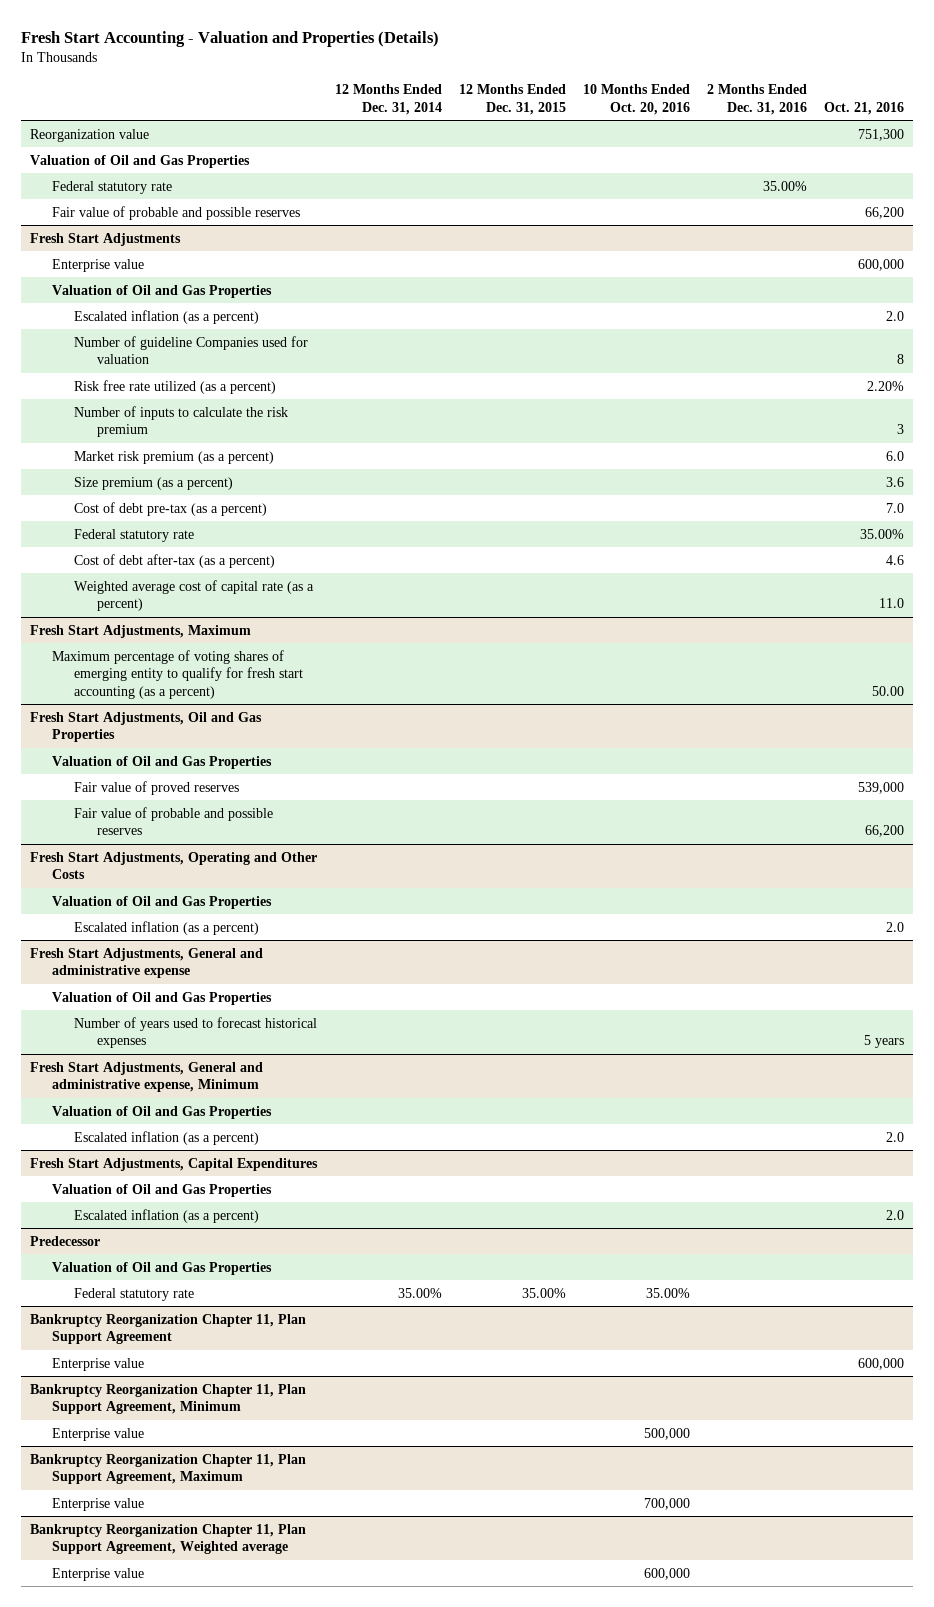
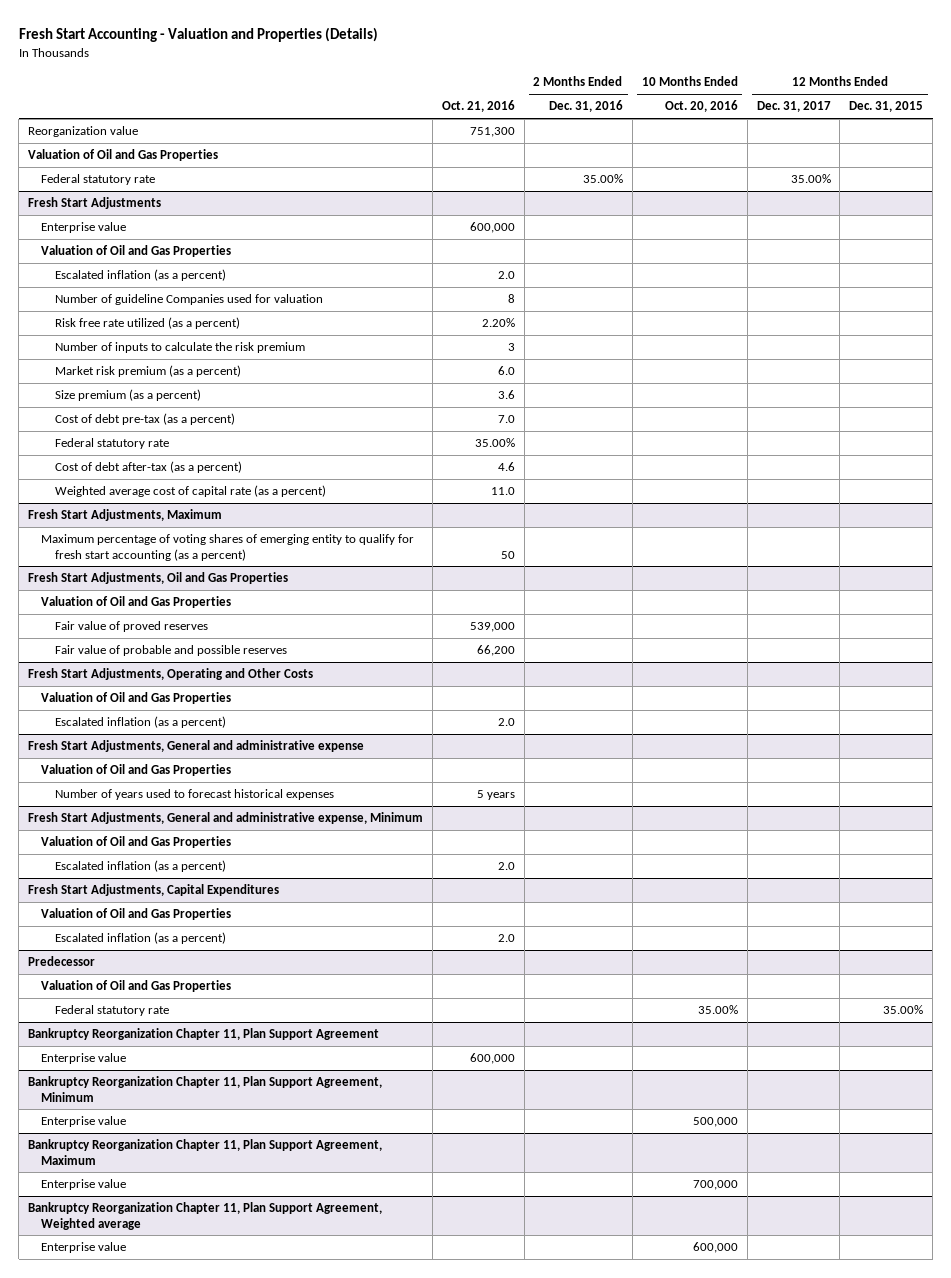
[334,84,442,115] 12 Months Ended Dec. 31, 2014 -> none
none -> [756,101,831,113] Dec. 31, 2017
[52,205,301,220] Fair value of probable and possible reserves -> none
[872,685,905,696] 50.00 -> [500,550,515,559] 50

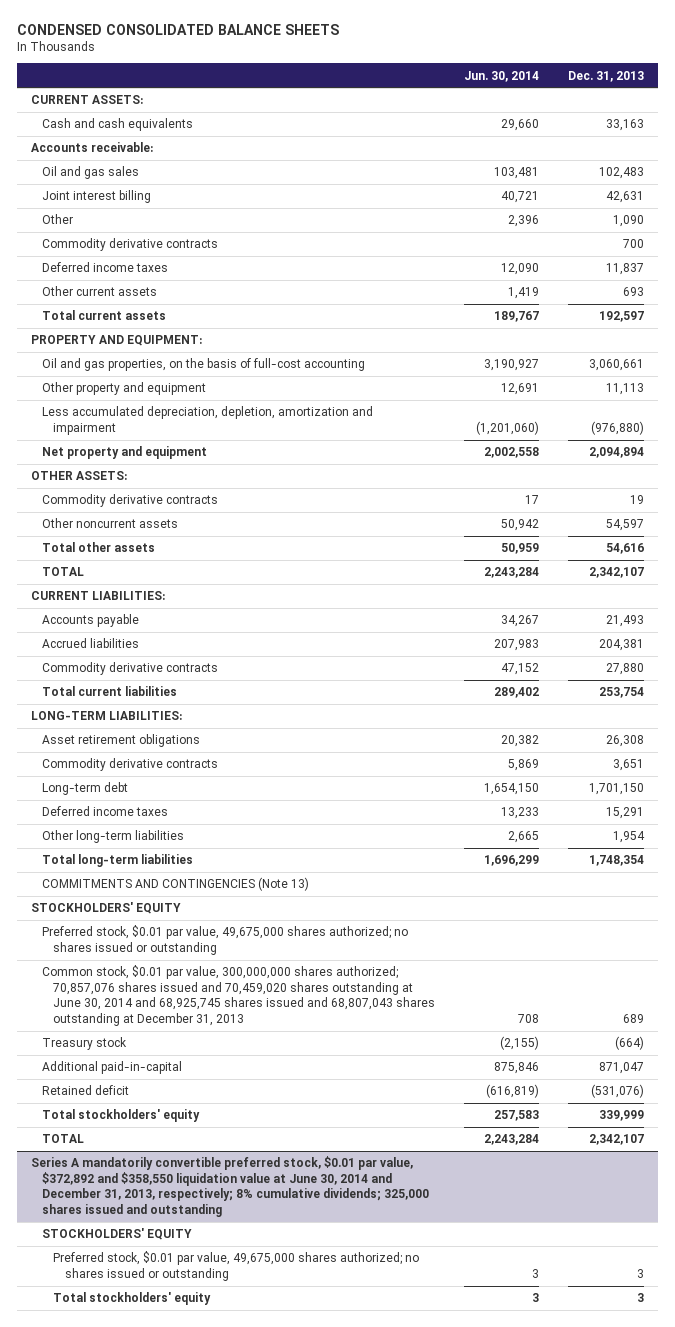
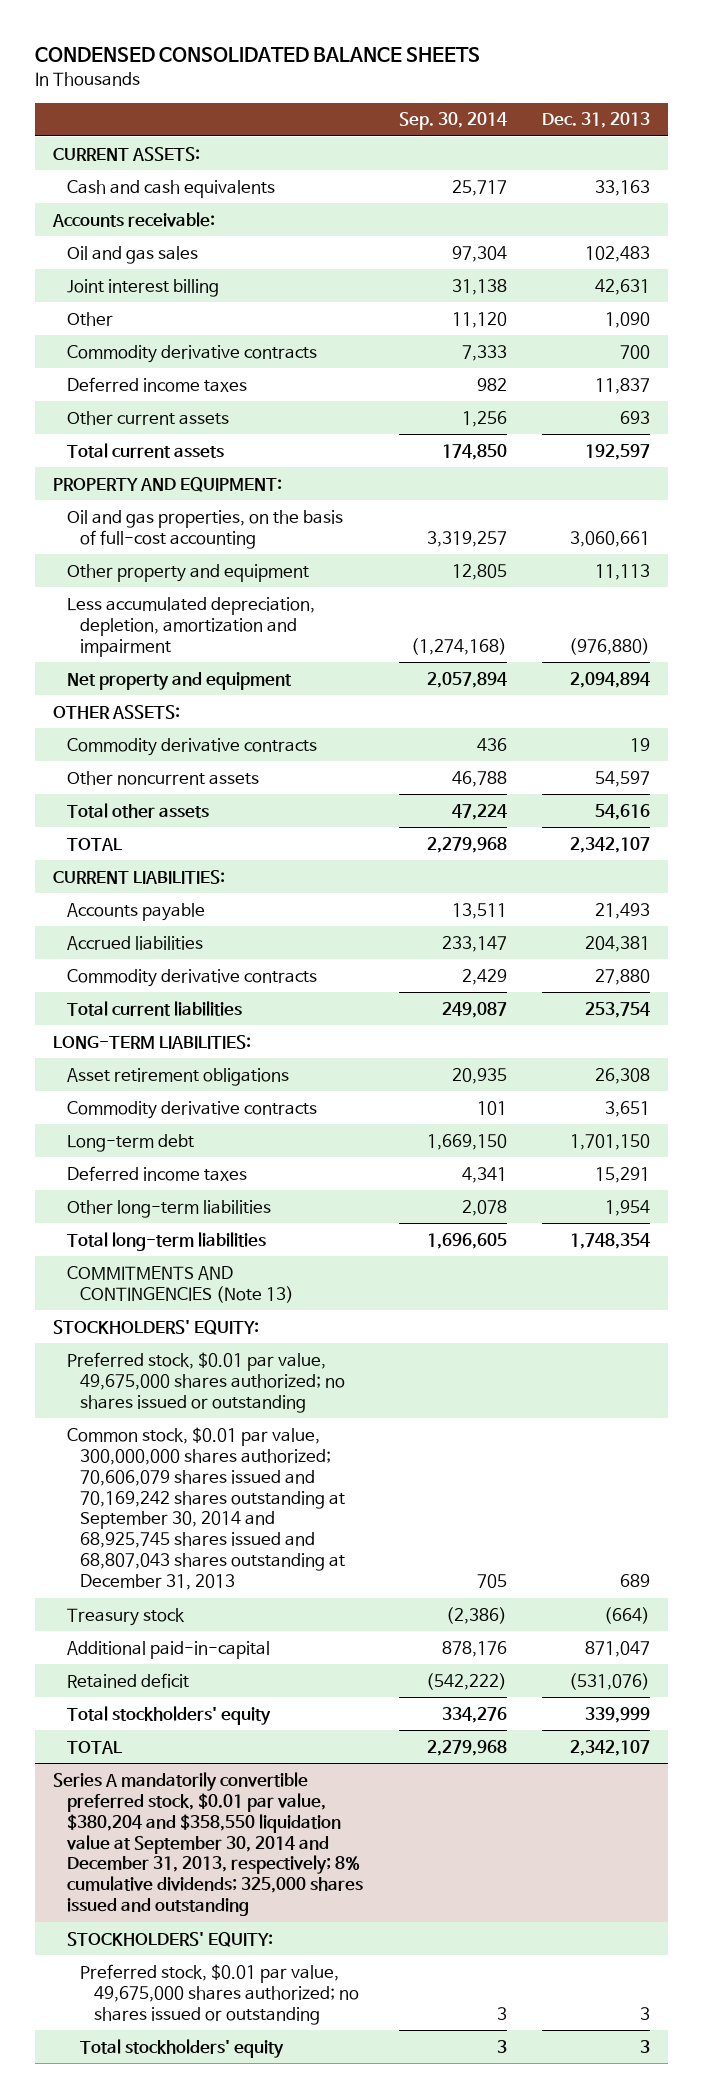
[464,70,540,82] Jun. 30, 2014 -> none
none -> [398,112,507,131] Sep. 30, 2014
[30,902,181,915] STOCKHOLDERS' EQUITY -> [53,1319,260,1335] STOCKHOLDERS' EQUITY:
[42,965,436,1026] Common stock, $0.01 par value, 300,000,000 shares authorized; 70,857,076 shares issued and 70,459,020 shares outstanding at June 30, 2014 and 68,925,745 shares issued and 68,807,043 shares outstanding at December 31, 2013 -> [66,1426,346,1591] Common stock, $0.01 par value, 300,000,000 shares authorized; 70,606,079 shares issued and 70,169,242 shares outstanding at September 30, 2014 and 68,925,745 shares issued and 68,807,043 shares outstanding at December 31, 2013
[30,1156,430,1217] Series A mandatorily convertible preferred stock, $0.01 par value, $372,892 and $358,550 liquidation value at June 30, 2014 and December 31, 2013, respectively; 8% cumulative dividends; 325,000 shares issued and outstanding -> [53,1771,363,1917] Series A mandatorily convertible preferred stock, $0.01 par value, $380,204 and $358,550 liquidation value at September 30, 2014 and December 31, 2013, respectively; 8% cumulative dividends; 325,000 shares issued and outstanding
[42,1228,193,1241] STOCKHOLDERS' EQUITY -> [66,1931,273,1947] STOCKHOLDERS' EQUITY:

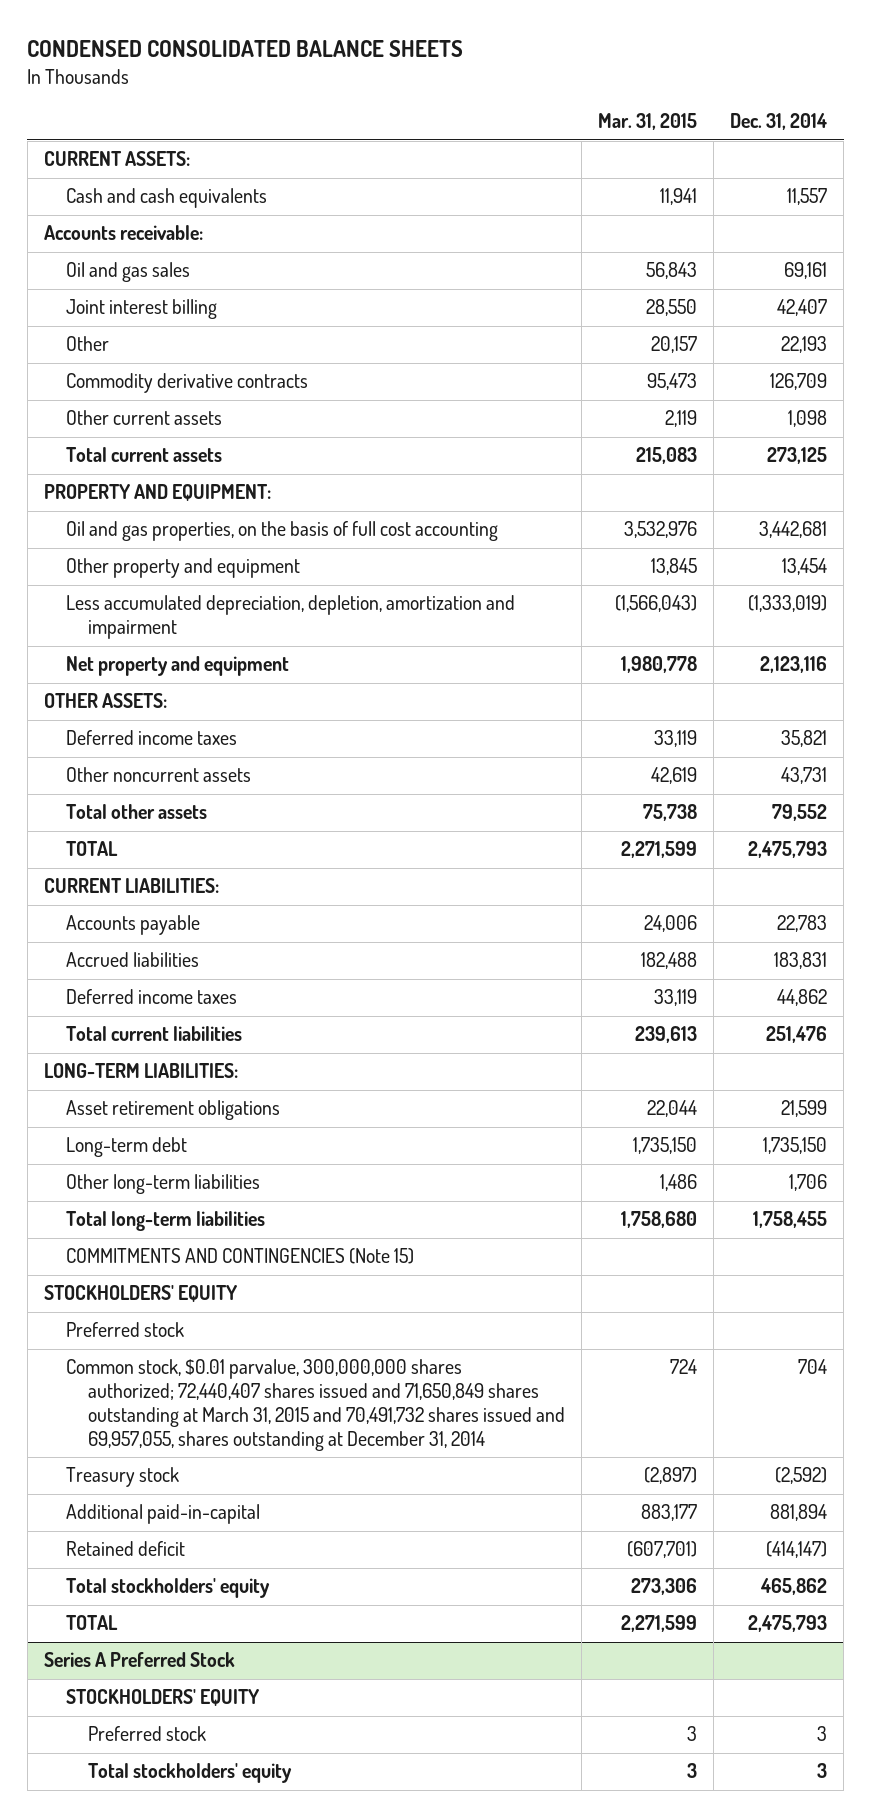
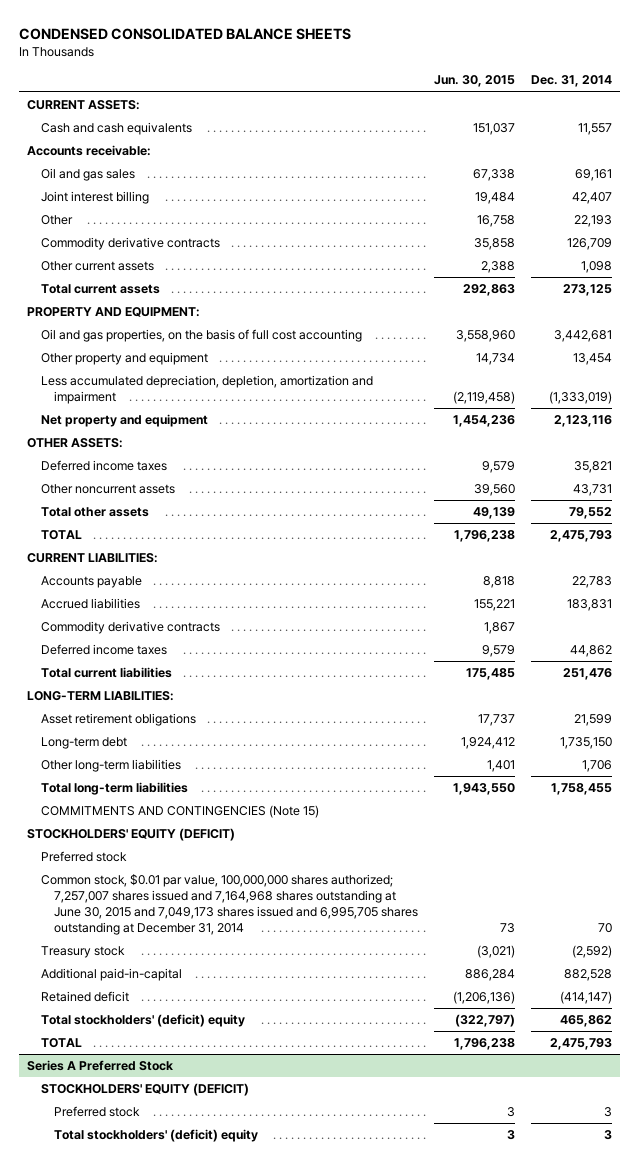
[598,113,698,131] Mar. 31, 2015 -> none
none -> [433,75,515,88] Jun. 30, 2015
none -> [40,621,220,635] Commodity derivative contracts
[43,1285,238,1303] STOCKHOLDERS' EQUITY -> [27,828,236,842] STOCKHOLDERS' EQUITY (DEFICIT)
[66,1359,566,1451] Common stock, $0.01 parvalue, 300,000,000 shares authorized; 72,440,407 shares issued and 71,650,849 shares outstanding at March 31, 2015 and 70,491,732 shares issued and 69,957,055, shares outstanding at December 31, 2014 -> [40,874,418,935] Common stock, $0.01 par value, 100,000,000 shares authorized; 7,257,007 shares issued and 7,164,968 shares outstanding at June 30, 2015 and 7,049,173 shares issued and 6,995,705 shares outstanding at December 31, 2014
[798,1359,828,1375] 704 -> [598,922,613,933] 70
[770,1504,828,1522] 881,894 -> [564,969,613,982] 882,528
[66,1578,271,1599] Total stockholders' equity -> [40,1014,245,1028] Total stockholders' (deficit) equity
[66,1689,261,1707] STOCKHOLDERS' EQUITY -> [40,1083,249,1097] STOCKHOLDERS' EQUITY (DEFICIT)
[88,1763,293,1784] Total stockholders' equity -> [53,1129,258,1143] Total stockholders' (deficit) equity

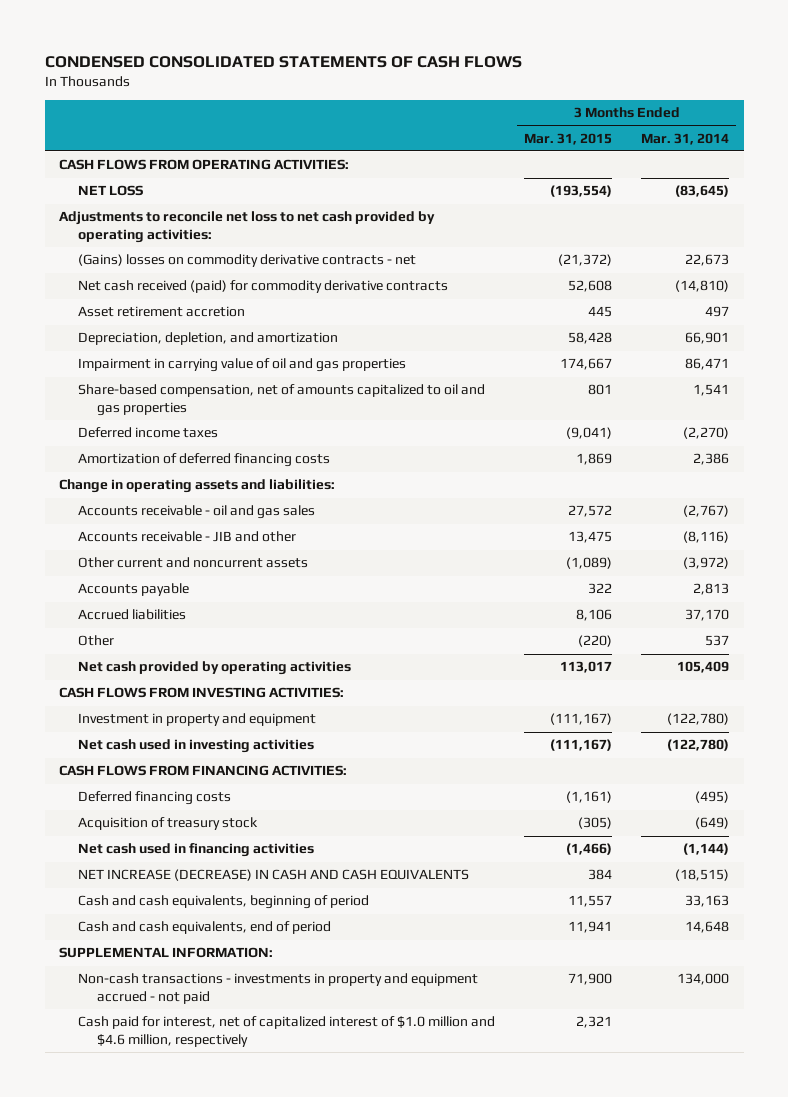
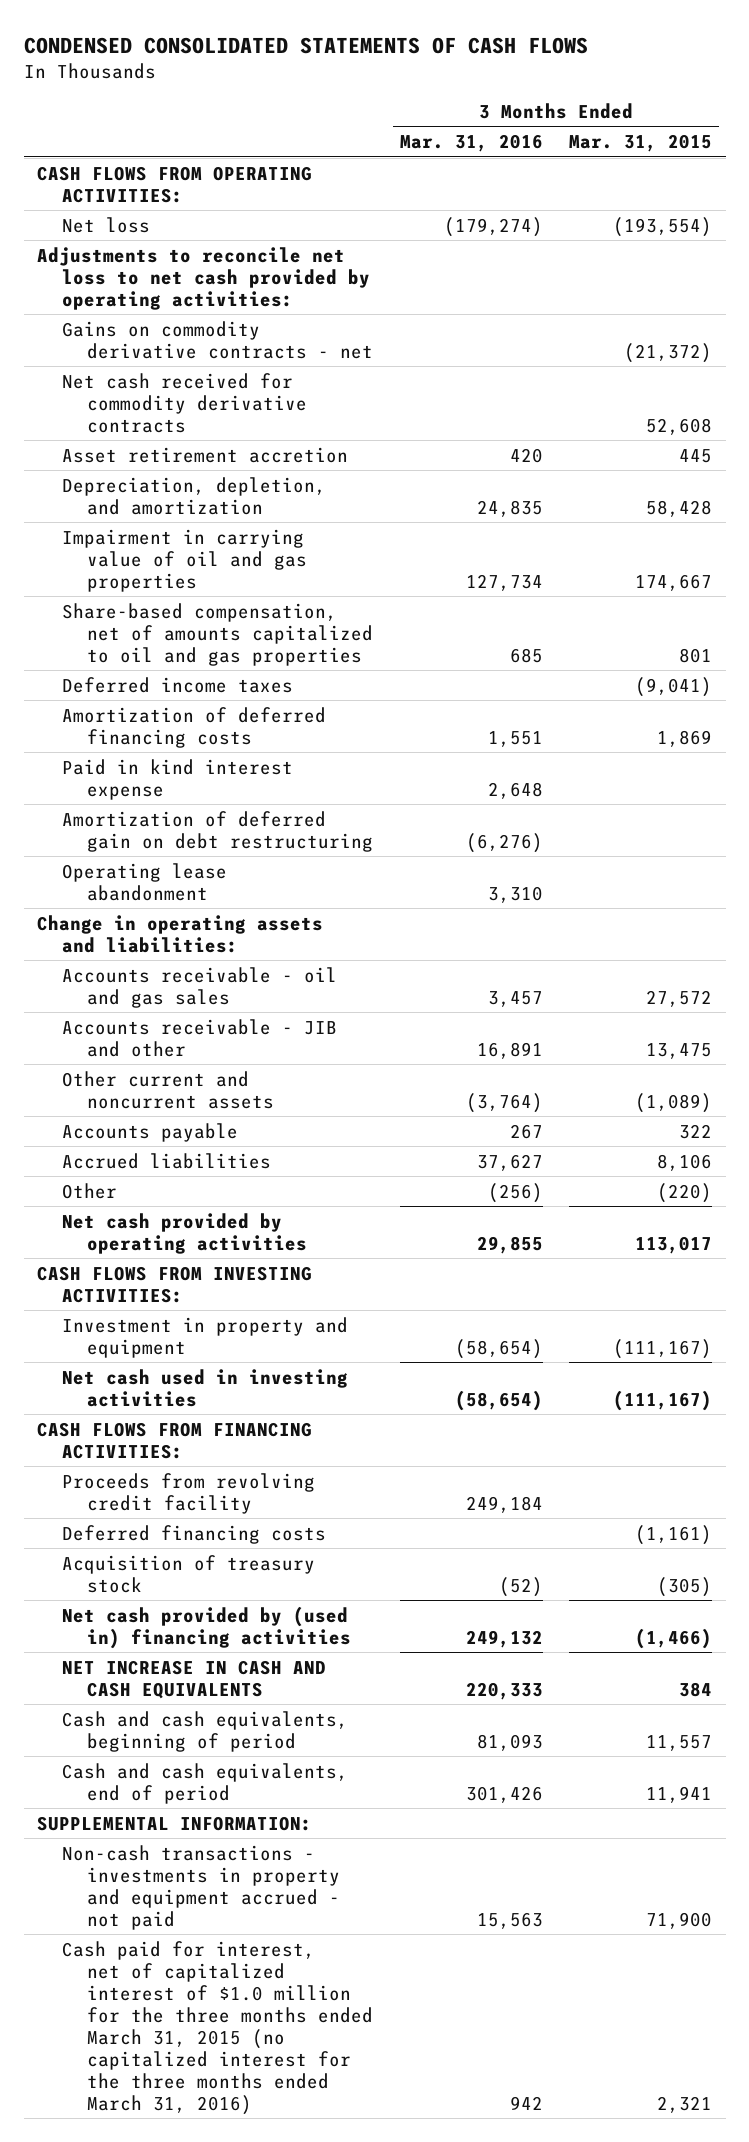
[641,132,730,145] Mar. 31, 2014 -> none
none -> [399,134,543,153] Mar. 31, 2016
[78,185,144,197] NET LOSS -> [62,216,151,233] Net loss
[78,254,417,268] (Gains) losses on commodity derivative contracts - net -> [62,320,374,359] Gains on commodity derivative contracts - net
[78,280,449,294] Net cash received (paid) for commodity derivative contracts -> [62,372,308,433] Net cash received for commodity derivative contracts
none -> [62,758,294,800] Paid in kind interest expense
none -> [62,810,374,852] Amortization of deferred gain on debt restructuring
none -> [62,862,228,901] Operating lease abandonment
none -> [62,1472,316,1514] Proceeds from revolving credit facility
[78,843,315,858] Net cash used in financing activities -> [62,1605,352,1649] Net cash provided by (used in) financing activities
[78,869,470,882] NET INCREASE (DECREASE) IN CASH AND CASH EQUIVALENTS -> [62,1659,327,1699] NET INCREASE IN CASH AND CASH EQUIVALENTS
[78,1016,496,1048] Cash paid for interest, net of capitalized interest of $1.0 million and $4.6 million, respectively -> [62,1940,374,2116] Cash paid for interest, net of capitalized interest of $1.0 million for the three months ended March 31, 2015 (no capitalized interest for the three months ended March 31, 2016)

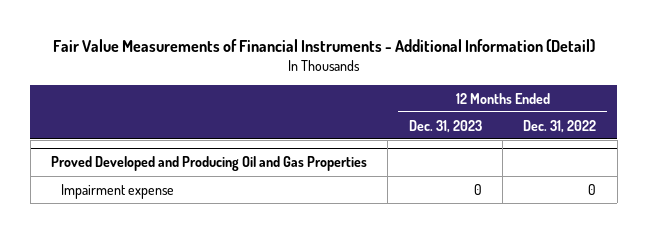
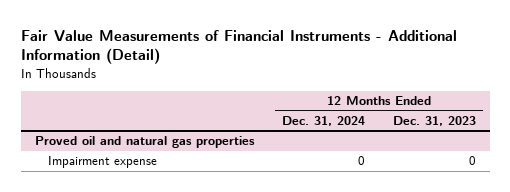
[523,119,597,133] Dec. 31, 2022 -> none
none -> [281,115,365,126] Dec. 31, 2024
[50,156,367,172] Proved Developed and Producing Oil and Gas Properties -> [34,136,255,149] Proved oil and natural gas properties

